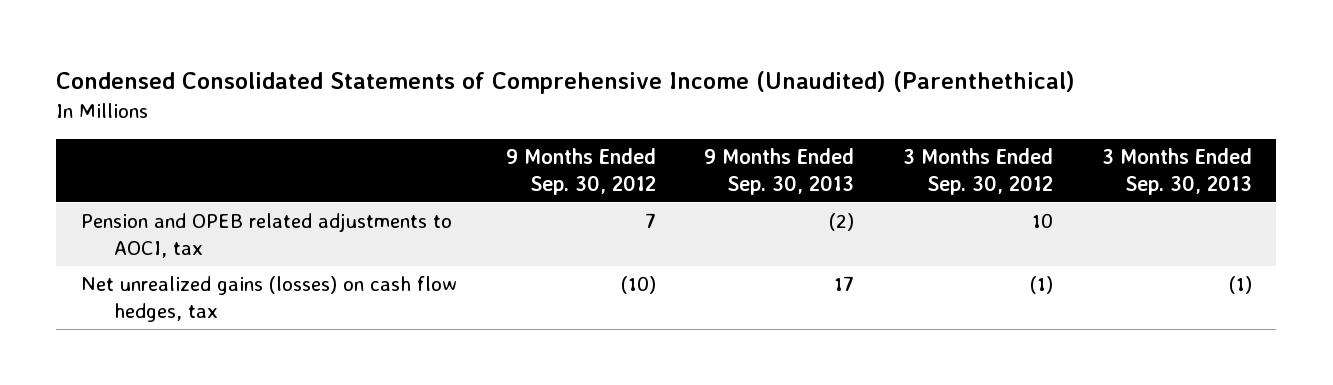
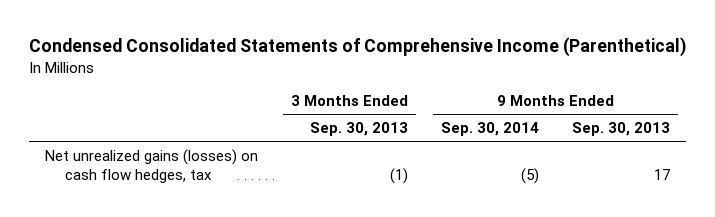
[56,71,1076,95] Condensed Consolidated Statements of Comprehensive Income (Unaudited) (Parenthethical) -> [28,37,686,58] Condensed Consolidated Statements of Comprehensive Income (Parenthetical)
[505,148,656,195] 9 Months Ended Sep. 30, 2012 -> none
[903,148,1054,195] 3 Months Ended Sep. 30, 2012 -> none
none -> [441,122,540,137] Sep. 30, 2014
[80,213,452,258] Pension and OPEB related adjustments to AOCI, tax -> none

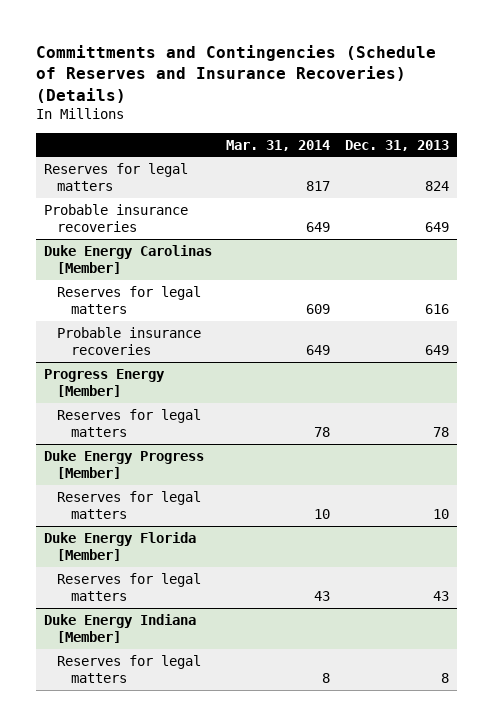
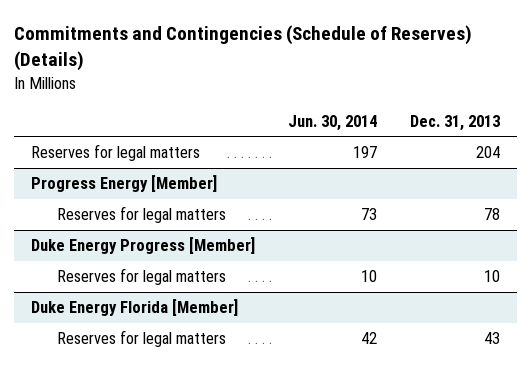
[36,44,437,103] Committments and Contingencies (Schedule of Reserves and Insurance Recoveries) (Details) -> [14,25,473,72] Commitments and Contingencies (Schedule of Reserves) (Details)
[226,139,331,151] Mar. 31, 2014 -> none
none -> [288,114,378,131] Jun. 30, 2014
[43,203,188,233] Probable insurance recoveries -> none
[43,244,212,275] Duke Energy Carolinas [Member] -> none
[57,285,202,315] Reserves for legal matters -> none
[57,326,202,356] Probable insurance recoveries -> none
[425,181,450,192] 824 -> [476,146,501,159] 204
[43,613,196,644] Duke Energy Indiana [Member] -> none
[57,654,202,684] Reserves for legal matters -> none

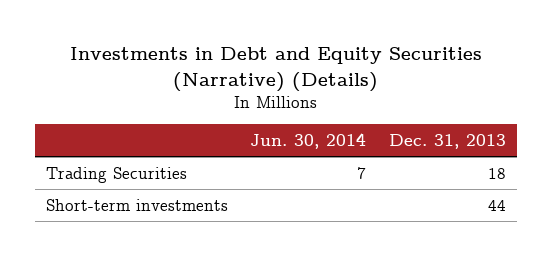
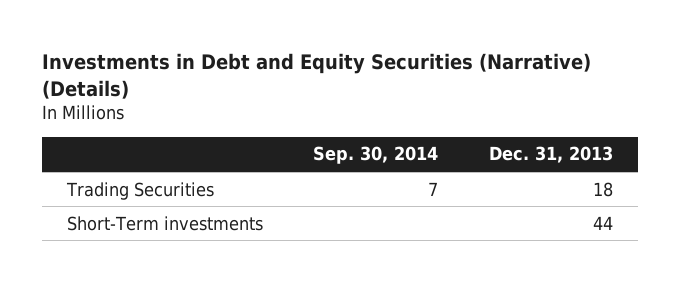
[250,132,367,149] Jun. 30, 2014 -> none
none -> [313,146,439,165] Sep. 30, 2014
[45,198,228,211] Short-term investments -> [66,215,263,231] Short-Term investments

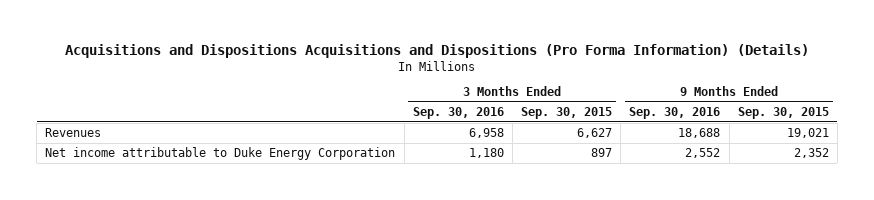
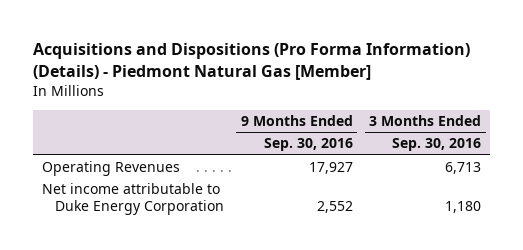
[65,43,810,58] Acquisitions and Dispositions Acquisitions and Dispositions (Pro Forma Information) (Details) -> [33,43,471,81] Acquisitions and Dispositions (Pro Forma Information) (Details) - Piedmont Natural Gas [Member]
[521,107,613,120] Sep. 30, 2015 -> none
[737,107,829,120] Sep. 30, 2015 -> none
[45,128,102,138] Revenues -> [41,161,180,177] Operating Revenues
[468,128,504,139] 6,958 -> [445,162,482,175] 6,713
[678,128,721,139] 18,688 -> [308,162,353,175] 17,927

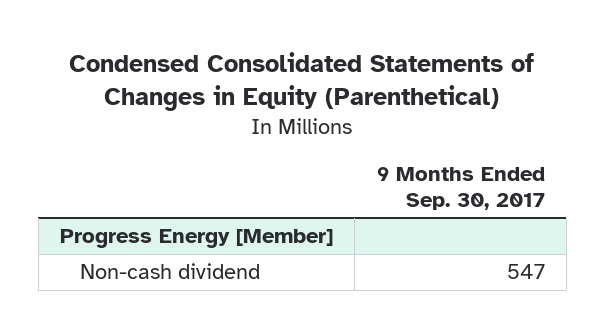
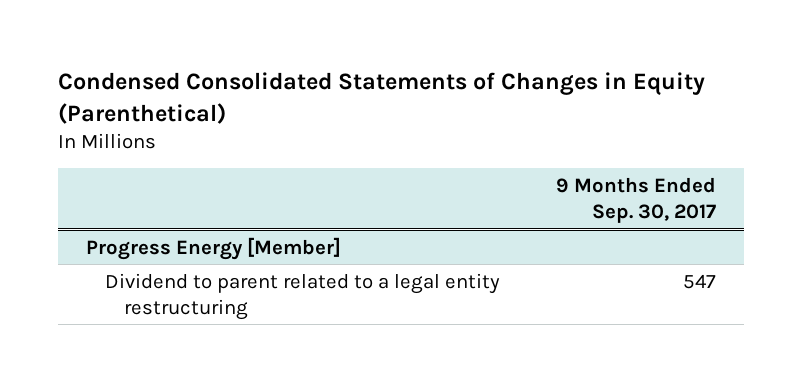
[79,263,260,280] Non-cash dividend -> [104,272,500,320] Dividend to parent related to a legal entity restructuring

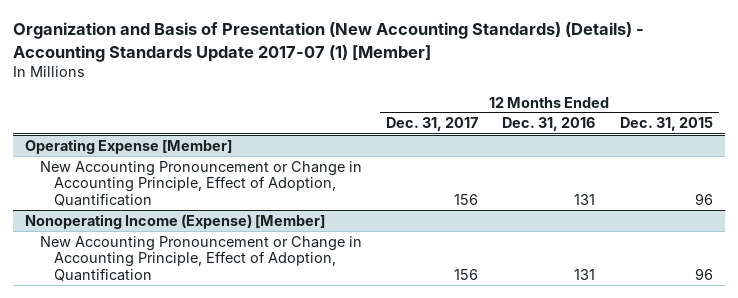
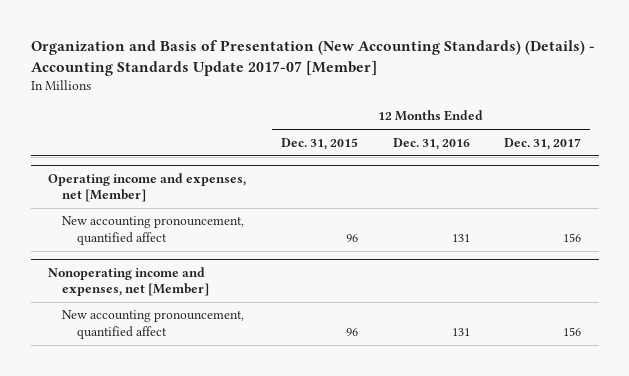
[12,22,644,62] Organization and Basis of Presentation (New Accounting Standards) (Details) - Accounting Standards Update 2017-07 (1) [Member] -> [30,40,595,76] Organization and Basis of Presentation (New Accounting Standards) (Details) - Accounting Standards Update 2017-07 [Member]
[24,138,232,154] Operating Expense [Member] -> [47,172,246,203] Operating income and expenses, net [Member]
[39,160,362,207] New Accounting Pronouncement or Change in Accounting Principle, Effect of Adoption, Quantification -> [62,216,245,246] New accounting pronouncement, quantified affect
[24,213,325,229] Nonoperating Income (Expense) [Member] -> [47,266,210,297] Nonoperating income and expenses, net [Member]
[39,235,362,282] New Accounting Pronouncement or Change in Accounting Principle, Effect of Adoption, Quantification -> [62,310,245,340] New accounting pronouncement, quantified affect

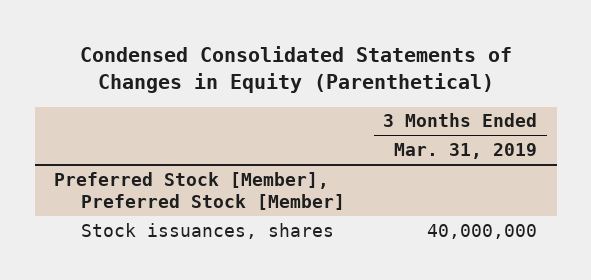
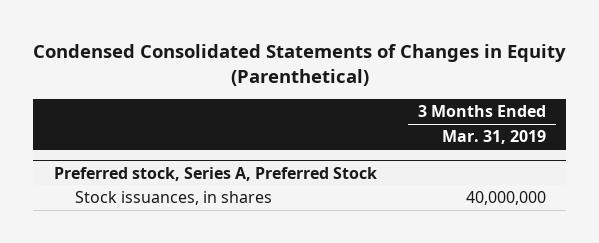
[53,171,345,210] Preferred Stock [Member], Preferred Stock [Member] -> none
none -> [53,166,377,181] Preferred stock, Series A, Preferred Stock
[80,222,334,239] Stock issuances, shares -> [74,191,272,206] Stock issuances, in shares

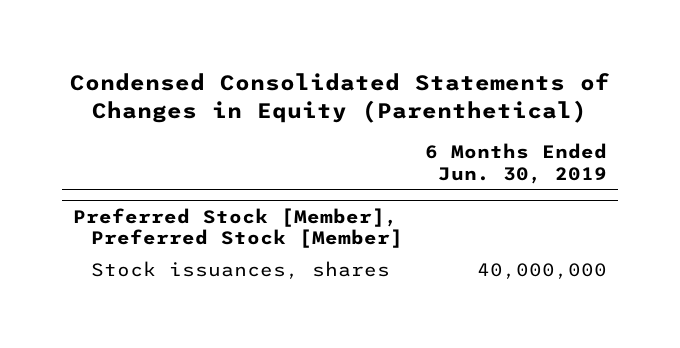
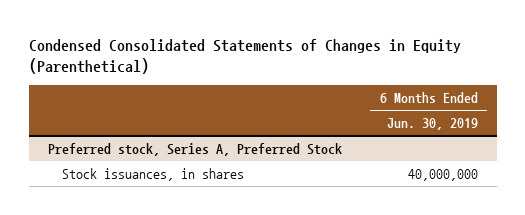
[73,207,404,249] Preferred Stock [Member], Preferred Stock [Member] -> none
none -> [47,142,342,156] Preferred stock, Series A, Preferred Stock
[91,261,391,280] Stock issuances, shares -> [62,167,245,181] Stock issuances, in shares

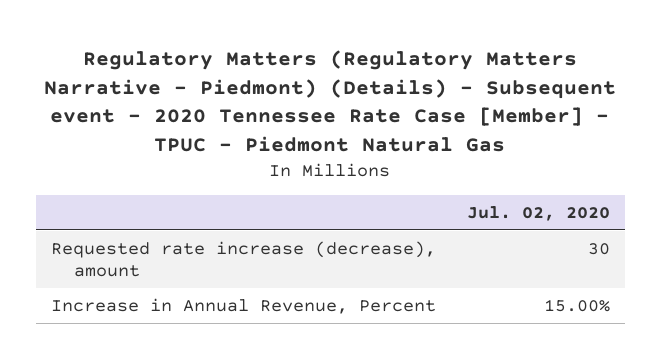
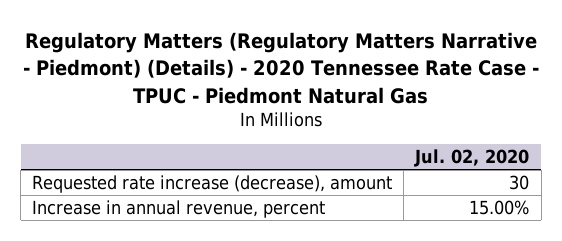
[44,50,617,153] Regulatory Matters (Regulatory Matters Narrative - Piedmont) (Details) - Subsequent event - 2020 Tennessee Rate Case [Member] - TPUC - Piedmont Natural Gas -> [22,32,539,104] Regulatory Matters (Regulatory Matters Narrative - Piedmont) (Details) - 2020 Tennessee Rate Case - TPUC - Piedmont Natural Gas
[51,298,437,315] Increase in Annual Revenue, Percent -> [32,199,326,218] Increase in annual revenue, percent

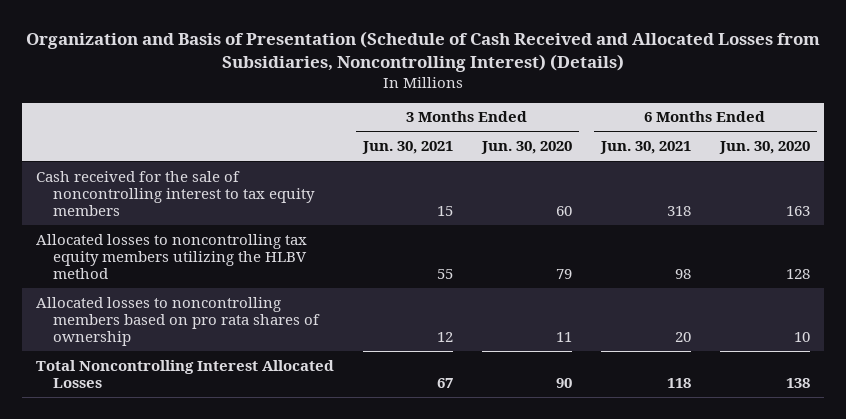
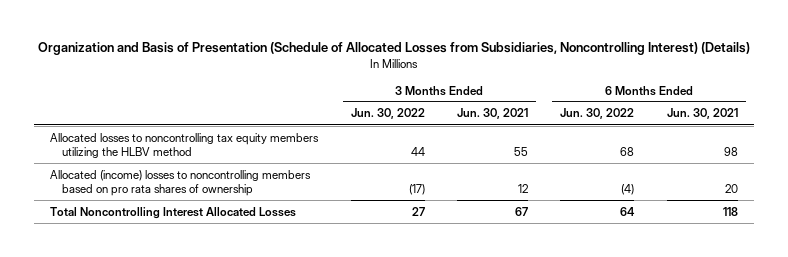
[25,30,820,72] Organization and Basis of Presentation (Schedule of Cash Received and Allocated Losses from Subsidiaries, Noncontrolling Interest) (Details) -> [37,42,750,56] Organization and Basis of Presentation (Schedule of Allocated Losses from Subsidiaries, Noncontrolling Interest) (Details)
[480,141,572,155] Jun. 30, 2020 -> none
[718,141,810,155] Jun. 30, 2020 -> none
none -> [350,108,425,120] Jun. 30, 2022
none -> [560,108,635,120] Jun. 30, 2022
[36,170,316,217] Cash received for the sale of noncontrolling interest to tax equity members -> none
[36,296,321,347] Allocated losses to noncontrolling members based on pro rata shares of ownership -> [50,169,312,197] Allocated (income) losses to noncontrolling members based on pro rata shares of ownership

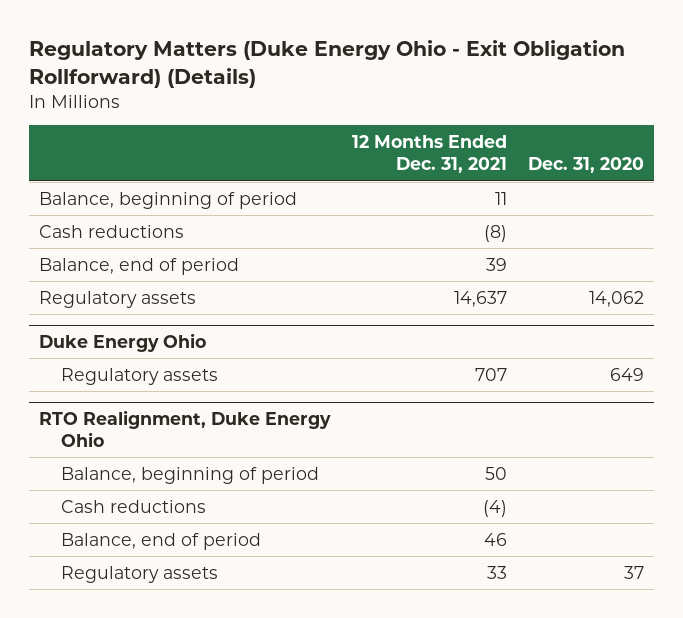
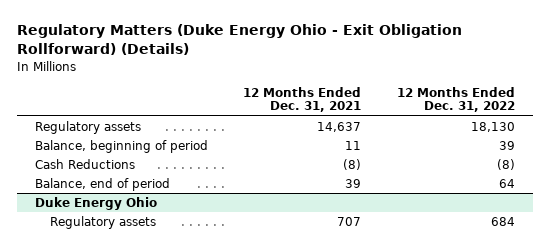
[527,157,644,174] Dec. 31, 2020 -> none
none -> [397,86,516,113] 12 Months Ended Dec. 31, 2022
[39,290,197,308] Regulatory assets -> [34,120,141,134] Regulatory assets
[39,224,185,238] Cash reductions -> [34,158,135,169] Cash Reductions
[39,409,332,448] RTO Realignment, Duke Energy Ohio -> none
[60,466,319,484] Balance, beginning of period -> none
[60,499,206,513] Cash reductions -> none
[60,532,261,550] Balance, end of period -> none
[60,565,218,583] Regulatory assets -> none

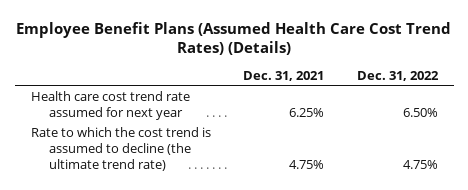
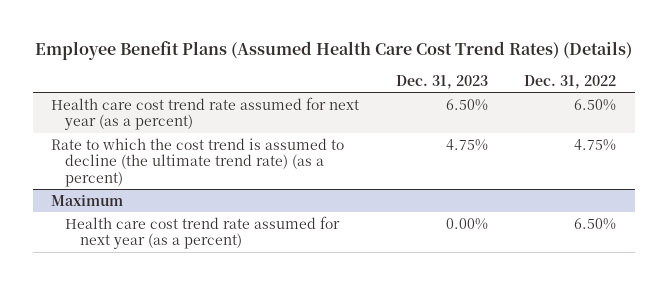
[243,71,325,82] Dec. 31, 2021 -> none
none -> [395,74,488,89] Dec. 31, 2023
[30,91,190,121] Health care cost trend rate assumed for next year -> [51,96,360,131] Health care cost trend rate assumed for next year (as a percent)
[30,127,211,172] Rate to which the cost trend is assumed to decline (the ultimate trend rate) -> [51,137,345,187] Rate to which the cost trend is assumed to decline (the ultimate trend rate) (as a percent)
none -> [51,193,124,206] Maximum
none -> [65,215,341,250] Health care cost trend rate assumed for next year (as a percent)

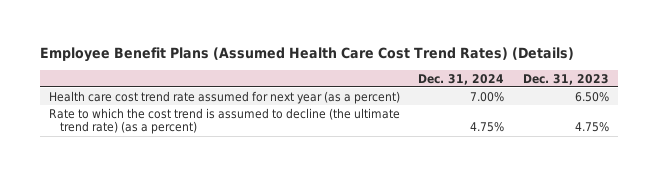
[524,74,617,89] Dec. 31, 2022 -> none
none -> [418,73,505,85] Dec. 31, 2024
[51,193,124,206] Maximum -> none
[65,215,341,250] Health care cost trend rate assumed for next year (as a percent) -> none

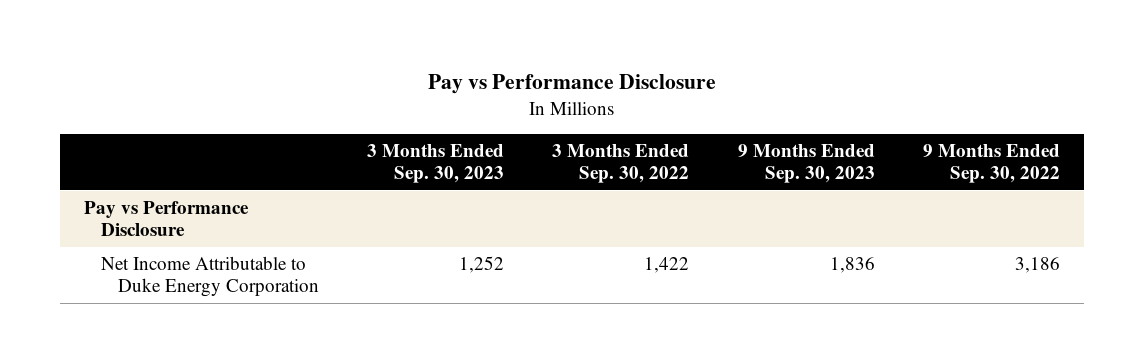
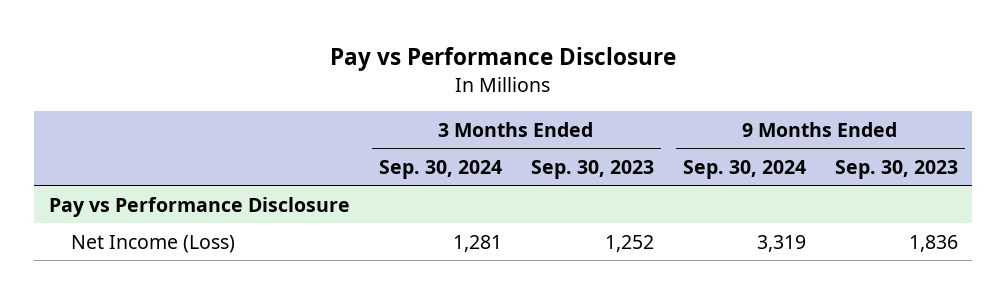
[552,143,690,183] 3 Months Ended Sep. 30, 2022 -> none
[923,143,1061,183] 9 Months Ended Sep. 30, 2022 -> none
none -> [378,159,502,179] Sep. 30, 2024
none -> [682,159,806,179] Sep. 30, 2024
[100,256,319,298] Net Income Attributable to Duke Energy Corporation -> [71,234,236,253] Net Income (Loss)

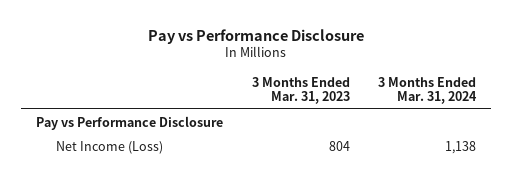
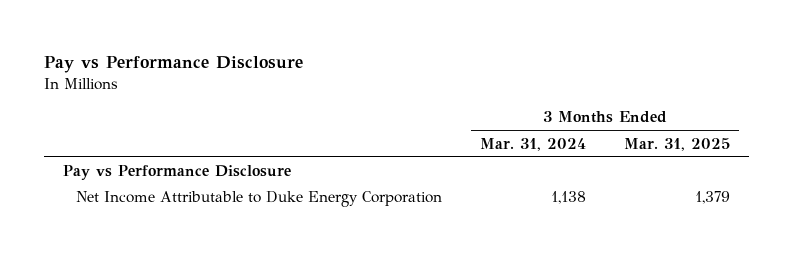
[251,76,350,105] 3 Months Ended Mar. 31, 2023 -> none
none -> [623,137,730,151] Mar. 31, 2025
[55,140,163,154] Net Income (Loss) -> [76,191,443,208] Net Income Attributable to Duke Energy Corporation

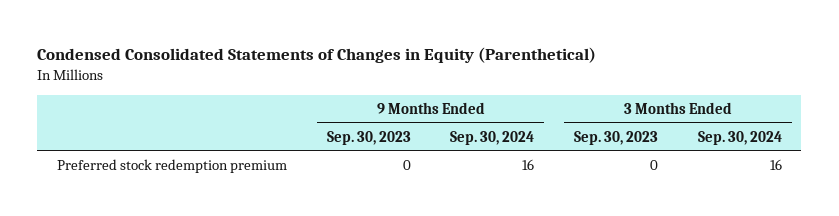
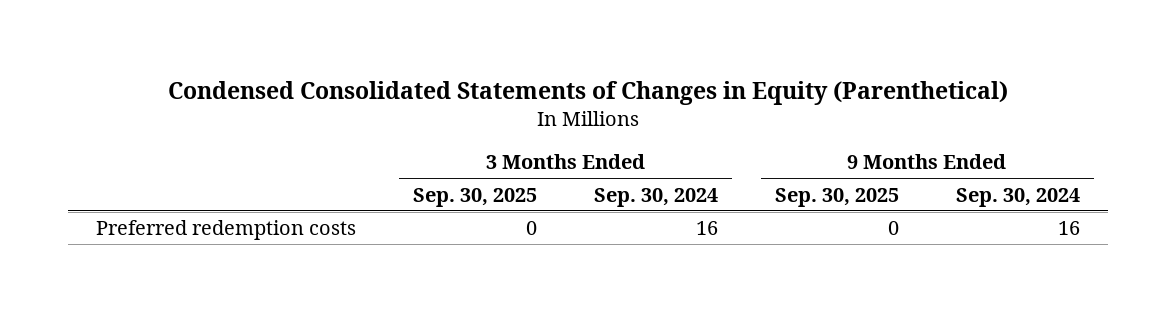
[326,130,411,145] Sep. 30, 2023 -> none
[574,130,659,145] Sep. 30, 2023 -> none
none -> [413,187,538,207] Sep. 30, 2025
none -> [774,187,899,207] Sep. 30, 2025
[57,158,288,173] Preferred stock redemption premium -> [96,220,357,241] Preferred redemption costs

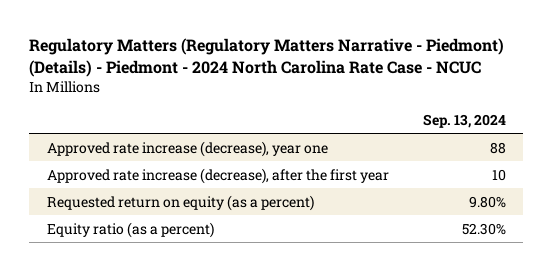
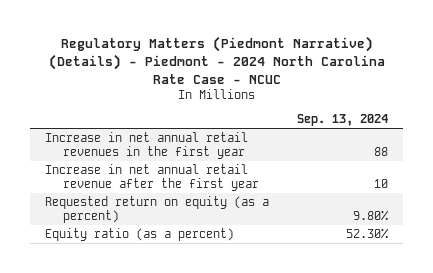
[29,38,505,77] Regulatory Matters (Regulatory Matters Narrative - Piedmont) (Details) - Piedmont - 2024 North Carolina Rate Case - NCUC -> [48,36,385,84] Regulatory Matters (Piedmont Narrative) (Details) - Piedmont - 2024 North Carolina Rate Case - NCUC
[46,140,328,157] Approved rate increase (decrease), year one -> [44,131,248,160] Increase in net annual retail revenues in the first year
[46,167,389,184] Approved rate increase (decrease), after the first year -> [44,163,259,192] Increase in net annual retail revenue after the first year

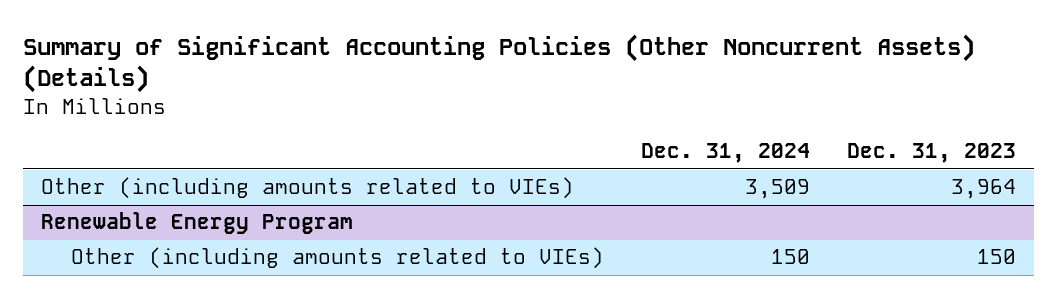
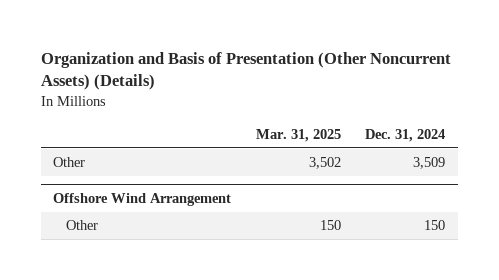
[22,33,975,94] Summary of Significant Accounting Policies (Other Noncurrent Assets) (Details) -> [41,51,452,91] Organization and Basis of Presentation (Other Noncurrent Assets) (Details)
[846,143,1016,164] Dec. 31, 2023 -> none
none -> [255,128,341,142] Mar. 31, 2025
[41,177,575,200] Other (including amounts related to VIEs) -> [53,157,86,168] Other
[41,212,354,235] Renewable Energy Program -> [53,193,232,207] Offshore Wind Arrangement
[70,247,604,270] Other (including amounts related to VIEs) -> [66,220,99,231] Other

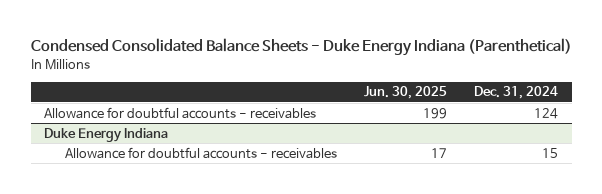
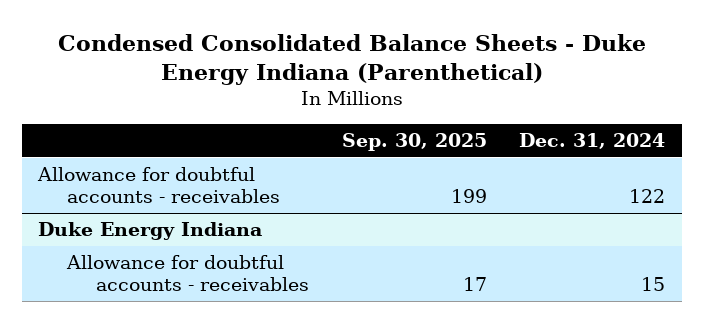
[363,86,447,100] Jun. 30, 2025 -> none
none -> [341,133,487,152] Sep. 30, 2025
[534,107,559,119] 124 -> [629,188,666,203] 122

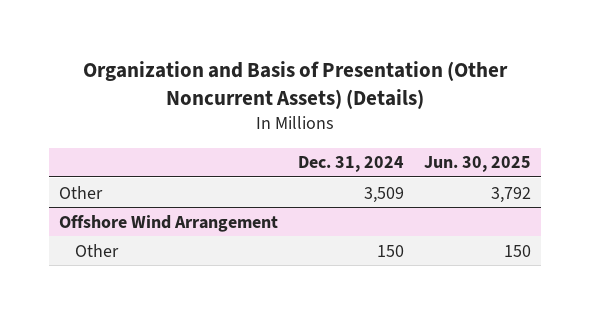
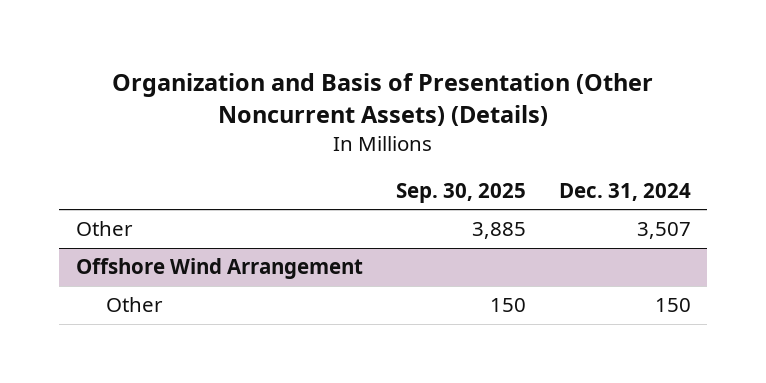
[423,156,531,173] Jun. 30, 2025 -> none
none -> [395,182,526,203] Sep. 30, 2025
[363,186,404,203] 3,509 -> [636,222,691,240] 3,507

